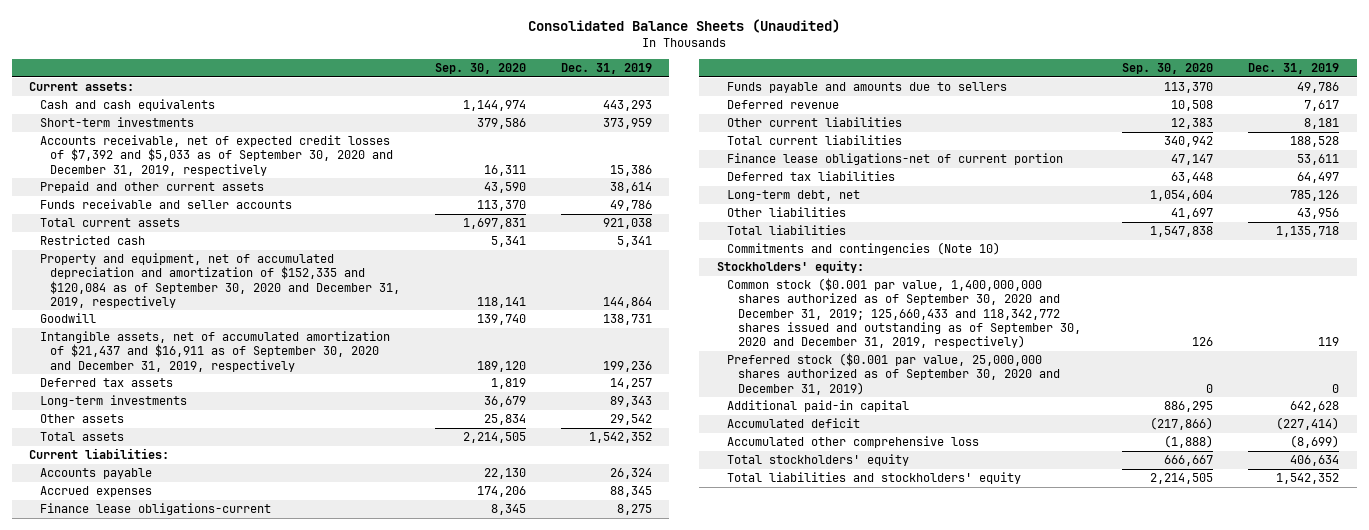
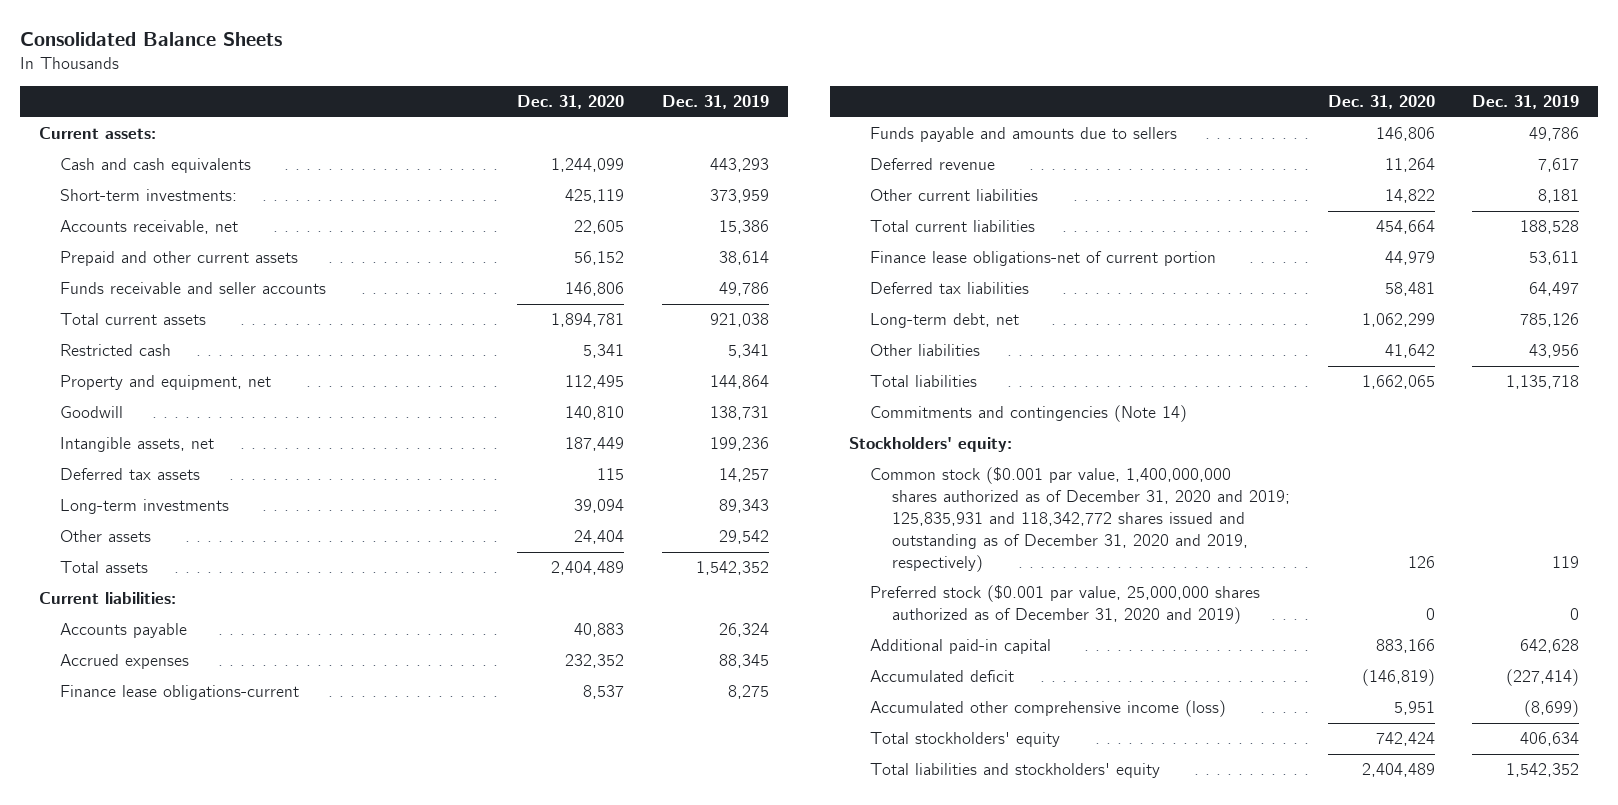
[528,18,841,33] Consolidated Balance Sheets (Unaudited) -> [19,32,282,47] Consolidated Balance Sheets
[435,63,527,75] Sep. 30, 2020 -> none
none -> [517,95,625,110] Dec. 31, 2020
[39,117,194,128] Short-term investments -> [60,189,238,202] Short-term investments:
[39,135,394,176] Accounts receivable, net of expected credit losses of $7,392 and $5,033 as of September 30, 2020 and December 31, 2019, respectively -> [60,220,239,235] Accounts receivable, net
[39,253,401,308] Property and equipment, net of accumulated depreciation and amortization of $152,335 and $120,084 as of September 30, 2020 and December 31, 2019, respectively -> [60,375,272,391] Property and equipment, net
[39,331,390,372] Intangible assets, net of accumulated amortization of $21,437 and $16,911 as of September 30, 2020 and December 31, 2019, respectively -> [60,437,215,453] Intangible assets, net
[727,242,1001,256] Commitments and contingencies (Note 10) -> [870,405,1188,423] Commitments and contingencies (Note 14)
[727,278,1081,349] Common stock ($0.001 par value, 1,400,000,000 shares authorized as of September 30, 2020 and December 31, 2019; 125,660,433 and 118,342,772 shares issued and outstanding as of September 30, 2020 and December 31, 2019, respectively) -> [870,467,1291,572] Common stock ($0.001 par value, 1,400,000,000 shares authorized as of December 31, 2020 and 2019; 125,835,931 and 118,342,772 shares issued and outstanding as of December 31, 2020 and 2019, respectively)
[727,353,1060,395] Preferred stock ($0.001 par value, 25,000,000 shares authorized as of September 30, 2020 and December 31, 2019) -> [870,585,1261,625] Preferred stock ($0.001 par value, 25,000,000 shares authorized as of December 31, 2020 and 2019)
[727,436,980,449] Accumulated other comprehensive loss -> [870,700,1227,718] Accumulated other comprehensive income (loss)

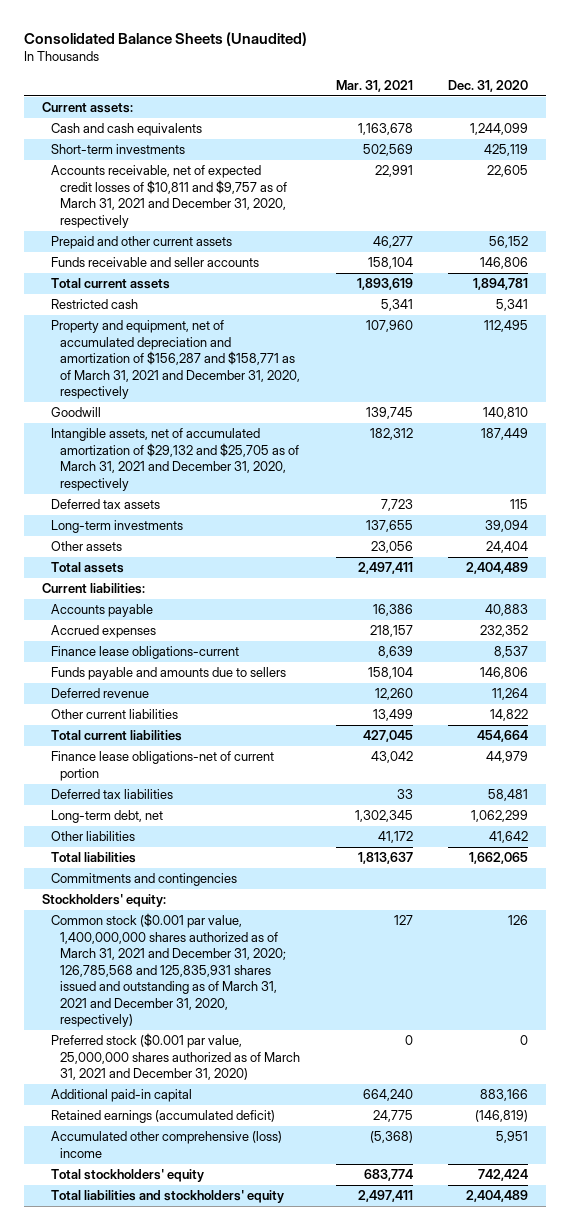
[19,32,282,47] Consolidated Balance Sheets -> [23,31,307,46] Consolidated Balance Sheets (Unaudited)
[661,95,769,110] Dec. 31, 2019 -> none
none -> [335,79,413,92] Mar. 31, 2021
[60,189,238,202] Short-term investments: -> [50,144,185,155] Short-term investments
[60,220,239,235] Accounts receivable, net -> [50,165,287,228] Accounts receivable, net of expected credit losses of $10,811 and $9,757 as of March 31, 2021 and December 31, 2020, respectively
[60,375,272,391] Property and equipment, net -> [50,320,300,400] Property and equipment, net of accumulated depreciation and amortization of $156,287 and $158,771 as of March 31, 2021 and December 31, 2020, respectively
[60,437,215,453] Intangible assets, net -> [50,428,299,491] Intangible assets, net of accumulated amortization of $29,132 and $25,705 as of March 31, 2021 and December 31, 2020, respectively
[870,405,1188,423] Commitments and contingencies (Note 14) -> [50,873,237,887] Commitments and contingencies
[870,467,1291,572] Common stock ($0.001 par value, 1,400,000,000 shares authorized as of December 31, 2020 and 2019; 125,835,931 and 118,342,772 shares issued and outstanding as of December 31, 2020 and 2019, respectively) -> [50,913,286,1028] Common stock ($0.001 par value, 1,400,000,000 shares authorized as of March 31, 2021 and December 31, 2020; 126,785,568 and 125,835,931 shares issued and outstanding as of March 31, 2021 and December 31, 2020, respectively)
[870,585,1261,625] Preferred stock ($0.001 par value, 25,000,000 shares authorized as of December 31, 2020 and 2019) -> [50,1033,300,1081] Preferred stock ($0.001 par value, 25,000,000 shares authorized as of March 31, 2021 and December 31, 2020)
[870,670,1015,683] Accumulated deficit -> [50,1110,275,1124] Retained earnings (accumulated deficit)
[870,700,1227,718] Accumulated other comprehensive income (loss) -> [50,1131,282,1158] Accumulated other comprehensive (loss) income

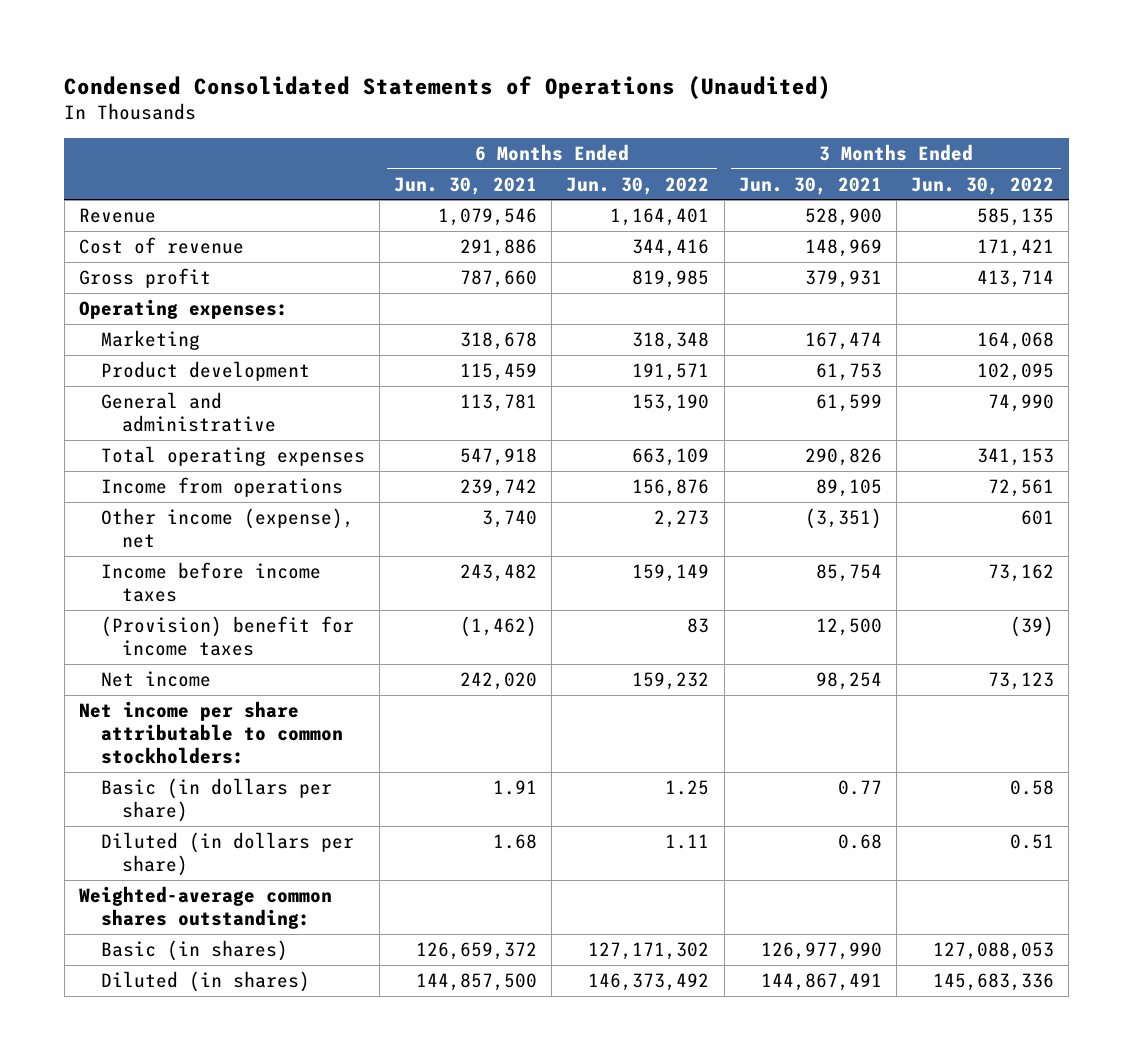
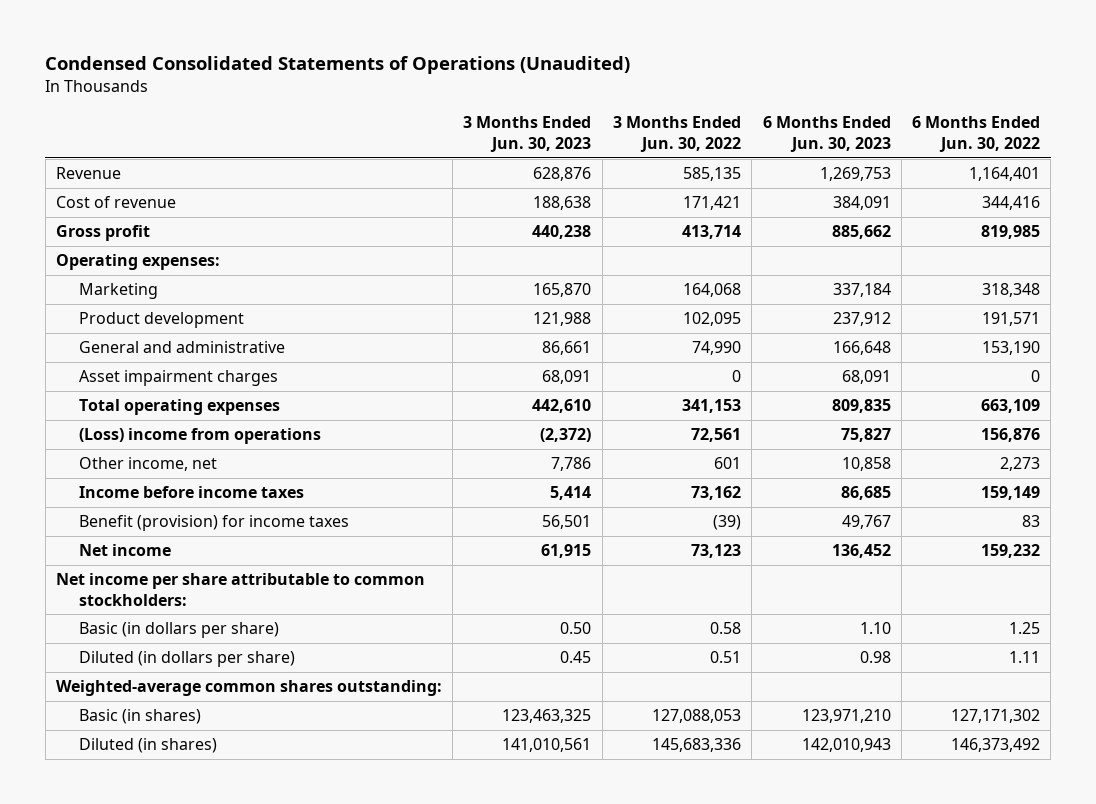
[394,176,538,195] Jun. 30, 2021 -> none
[738,176,882,195] Jun. 30, 2021 -> none
none -> [463,116,592,153] 3 Months Ended Jun. 30, 2023
none -> [762,116,891,153] 6 Months Ended Jun. 30, 2023
none -> [78,370,278,387] Asset impairment charges
[100,476,343,497] Income from operations -> [78,428,321,445] (Loss) income from operations
[100,507,354,548] Other income (expense), net -> [78,457,217,472] Other income, net
[100,615,354,656] (Provision) benefit for income taxes -> [78,515,349,532] Benefit (provision) for income taxes

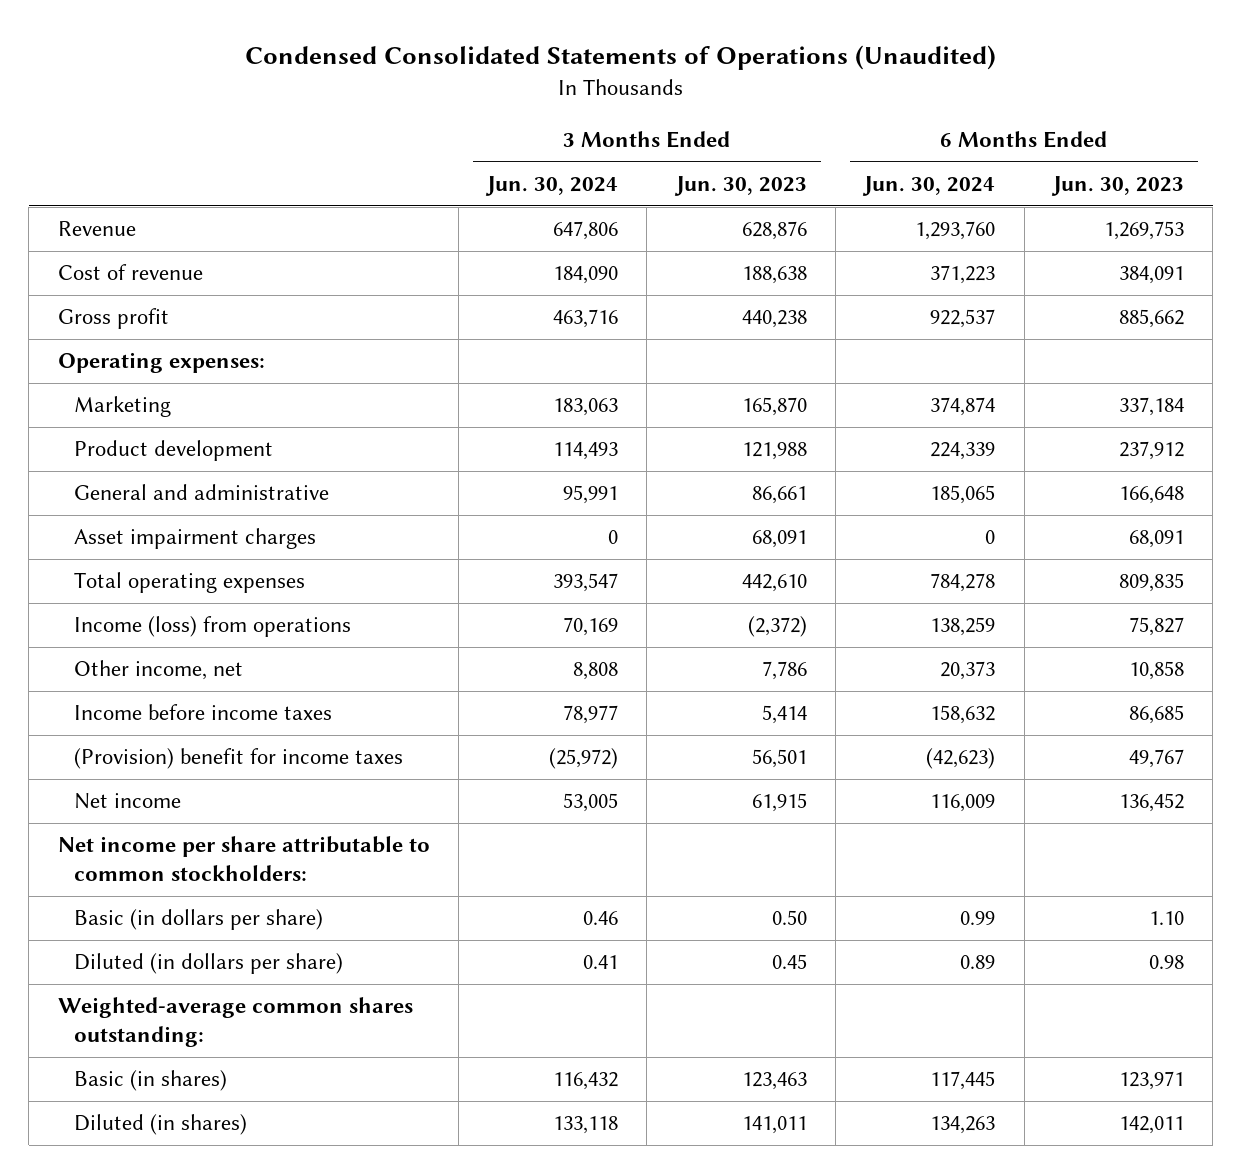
[613,116,742,153] 3 Months Ended Jun. 30, 2022 -> none
[912,116,1041,153] 6 Months Ended Jun. 30, 2022 -> none
none -> [485,175,619,196] Jun. 30, 2024
none -> [862,175,996,196] Jun. 30, 2024
[78,428,321,445] (Loss) income from operations -> [73,616,351,638] Income (loss) from operations
[78,515,349,532] Benefit (provision) for income taxes -> [73,748,403,770] (Provision) benefit for income taxes
[502,709,592,724] 123,463,325 -> [741,1072,807,1091] 123,463
[801,709,891,724] 123,971,210 -> [1118,1071,1184,1091] 123,971
[502,738,592,753] 141,010,561 -> [741,1116,807,1135] 141,011
[801,738,891,753] 142,010,943 -> [1118,1116,1184,1135] 142,011

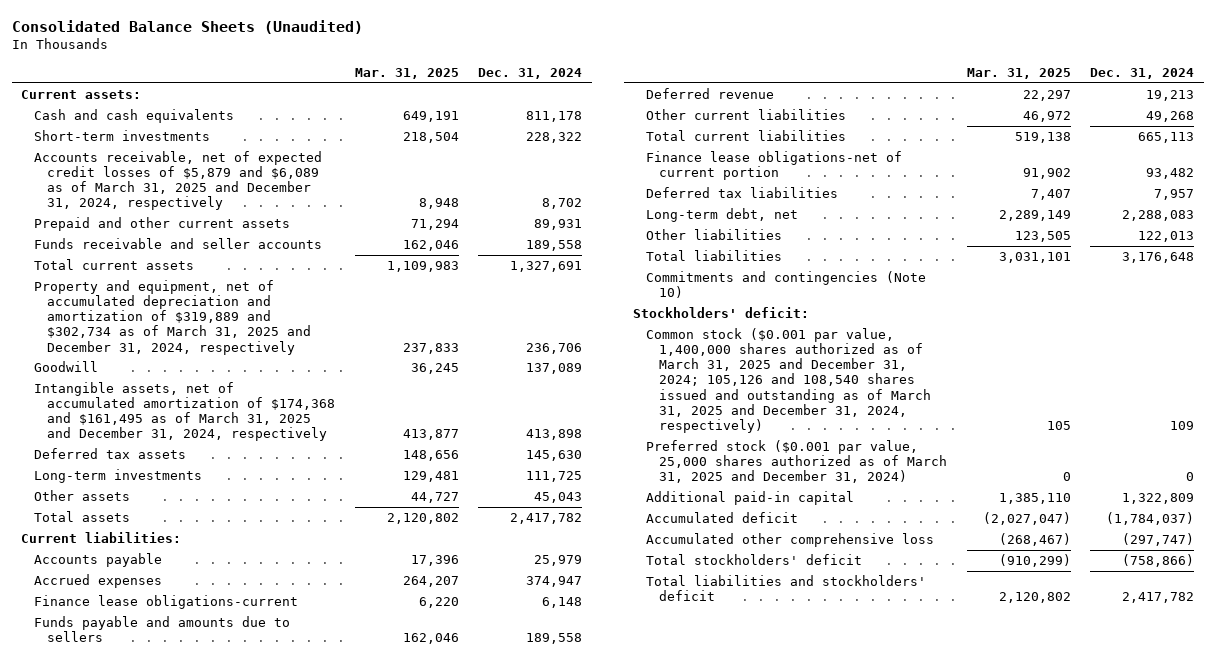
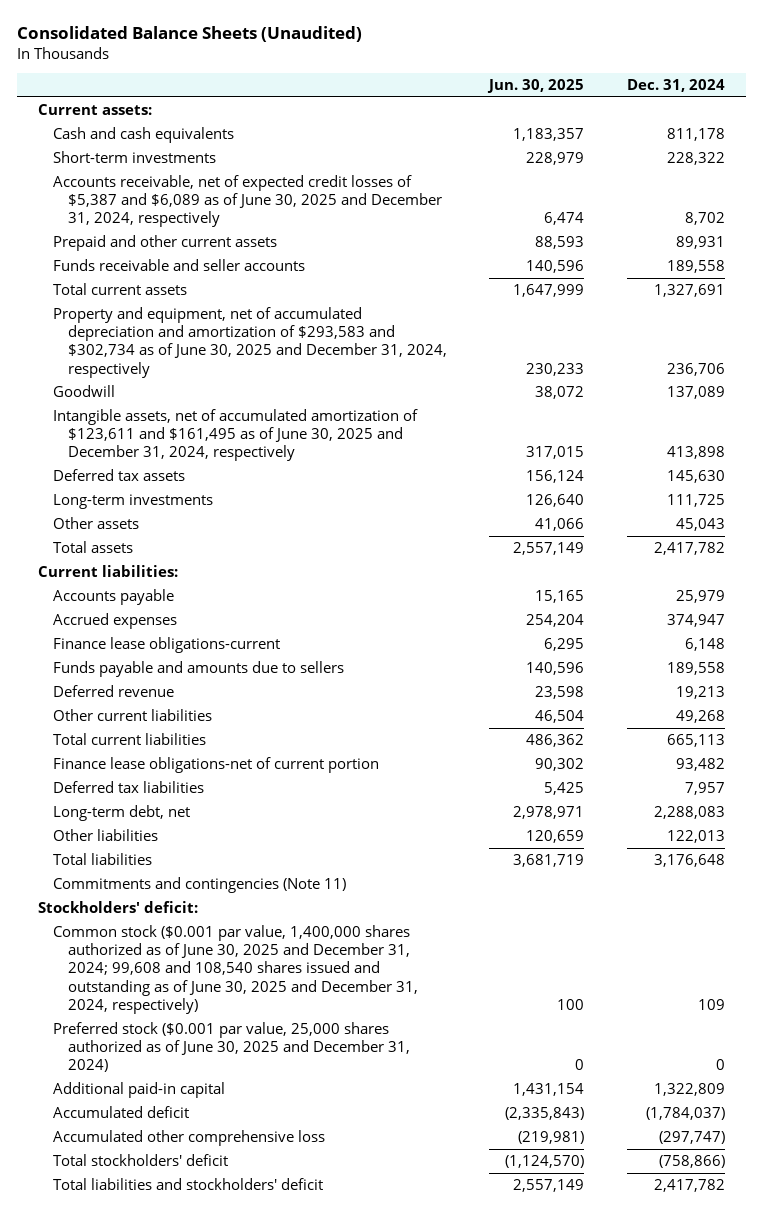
[354,67,459,79] Mar. 31, 2025 -> none
none -> [487,78,585,93] Jun. 30, 2025
[34,151,323,211] Accounts receivable, net of expected credit losses of $5,879 and $6,089 as of March 31, 2025 and December 31, 2024, respectively -> [53,174,443,228] Accounts receivable, net of expected credit losses of $5,387 and $6,089 as of June 30, 2025 and December 31, 2024, respectively
[34,280,312,355] Property and equipment, net of accumulated depreciation and amortization of $319,889 and $302,734 as of March 31, 2025 and December 31, 2024, respectively -> [53,306,448,378] Property and equipment, net of accumulated depreciation and amortization of $293,583 and $302,734 as of June 30, 2025 and December 31, 2024, respectively
[34,382,336,442] Intangible assets, net of accumulated amortization of $174,368 and $161,495 as of March 31, 2025 and December 31, 2024, respectively -> [53,408,419,462] Intangible assets, net of accumulated amortization of $123,611 and $161,495 as of June 30, 2025 and December 31, 2024, respectively
[646,271,927,299] Commitments and contingencies (Note 10) -> [53,876,347,893] Commitments and contingencies (Note 11)
[646,328,932,433] Common stock ($0.001 par value, 1,400,000 shares authorized as of March 31, 2025 and December 31, 2024; 105,126 and 108,540 shares issued and outstanding as of March 31, 2025 and December 31, 2024, respectively) -> [53,924,419,1014] Common stock ($0.001 par value, 1,400,000 shares authorized as of June 30, 2025 and December 31, 2024; 99,608 and 108,540 shares issued and outstanding as of June 30, 2025 and December 31, 2024, respectively)
[646,440,948,484] Preferred stock ($0.001 par value, 25,000 shares authorized as of March 31, 2025 and December 31, 2024) -> [53,1021,411,1073] Preferred stock ($0.001 par value, 25,000 shares authorized as of June 30, 2025 and December 31, 2024)

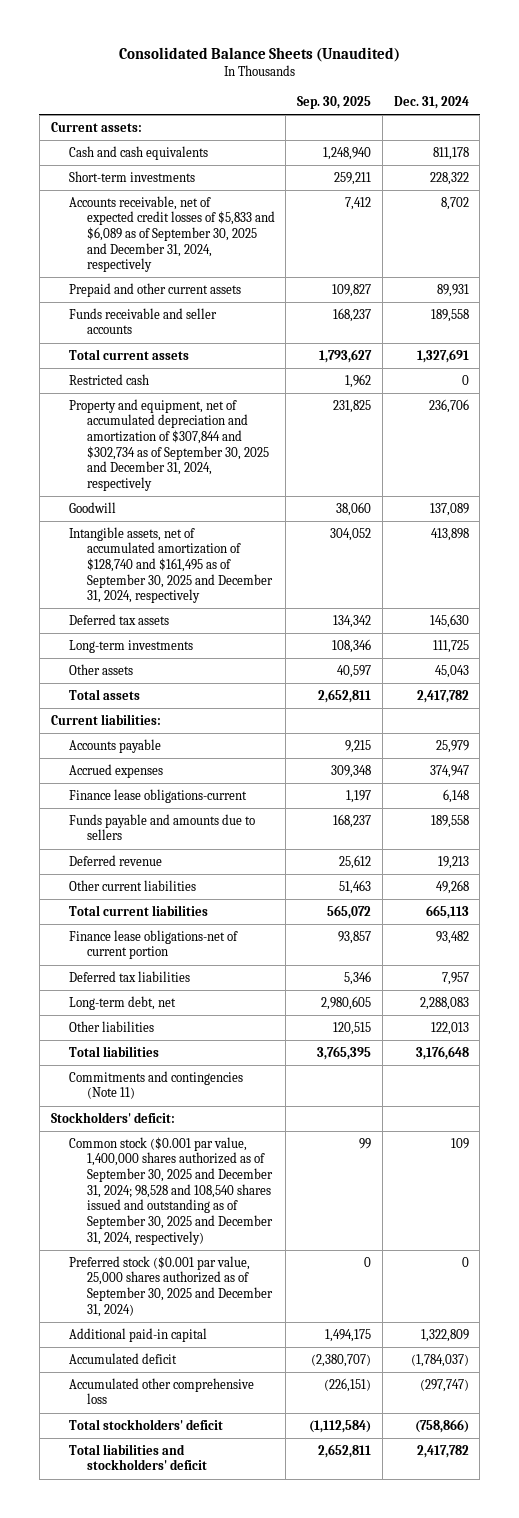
[487,78,585,93] Jun. 30, 2025 -> none
none -> [297,95,372,109] Sep. 30, 2025
[53,174,443,228] Accounts receivable, net of expected credit losses of $5,387 and $6,089 as of June 30, 2025 and December 31, 2024, respectively -> [68,195,275,273] Accounts receivable, net of expected credit losses of $5,833 and $6,089 as of September 30, 2025 and December 31, 2024, respectively
none -> [68,373,149,385] Restricted cash
[53,306,448,378] Property and equipment, net of accumulated depreciation and amortization of $293,583 and $302,734 as of June 30, 2025 and December 31, 2024, respectively -> [68,398,269,491] Property and equipment, net of accumulated depreciation and amortization of $307,844 and $302,734 as of September 30, 2025 and December 31, 2024, respectively
[53,408,419,462] Intangible assets, net of accumulated amortization of $123,611 and $161,495 as of June 30, 2025 and December 31, 2024, respectively -> [68,526,273,604] Intangible assets, net of accumulated amortization of $128,740 and $161,495 as of September 30, 2025 and December 31, 2024, respectively
[53,924,419,1014] Common stock ($0.001 par value, 1,400,000 shares authorized as of June 30, 2025 and December 31, 2024; 99,608 and 108,540 shares issued and outstanding as of June 30, 2025 and December 31, 2024, respectively) -> [68,1136,273,1245] Common stock ($0.001 par value, 1,400,000 shares authorized as of September 30, 2025 and December 31, 2024; 98,528 and 108,540 shares issued and outstanding as of September 30, 2025 and December 31, 2024, respectively)
[53,1021,411,1073] Preferred stock ($0.001 par value, 25,000 shares authorized as of June 30, 2025 and December 31, 2024) -> [68,1255,273,1317] Preferred stock ($0.001 par value, 25,000 shares authorized as of September 30, 2025 and December 31, 2024)

